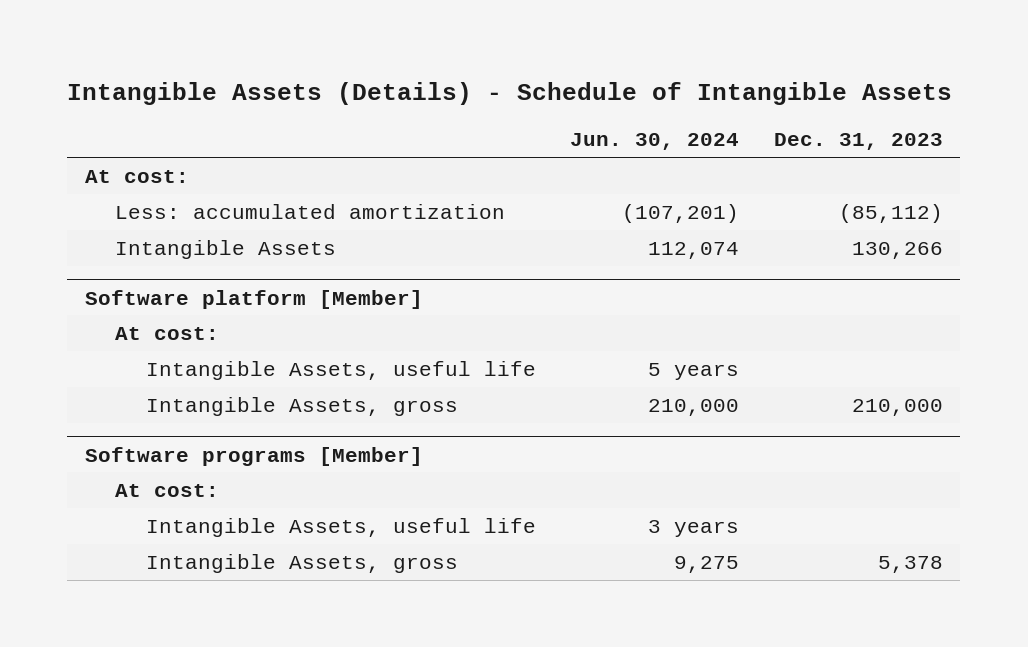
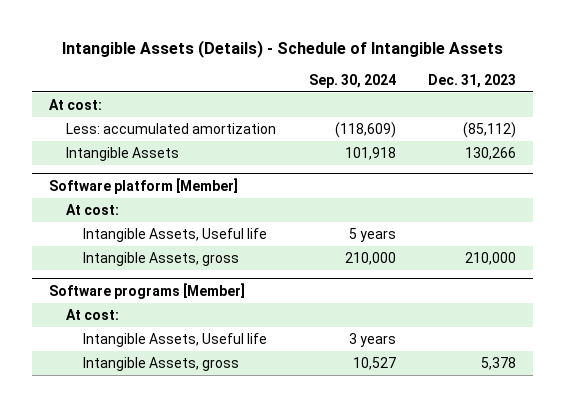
[570,133,740,151] Jun. 30, 2024 -> none
none -> [308,73,396,88] Sep. 30, 2024
[145,360,536,380] Intangible Assets, useful life -> [82,228,267,243] Intangible Assets, Useful life
[145,517,536,537] Intangible Assets, useful life -> [82,333,267,348] Intangible Assets, Useful life

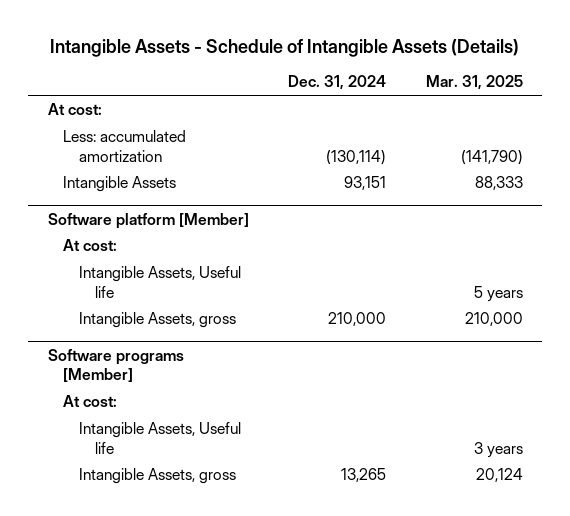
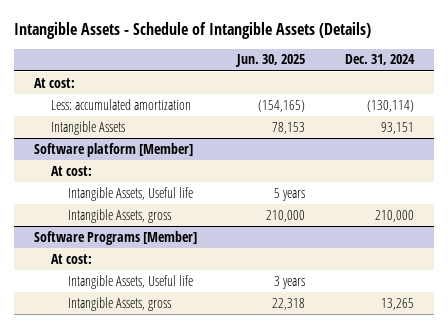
[425,75,523,91] Mar. 31, 2025 -> none
none -> [235,54,306,68] Jun. 30, 2025
[47,348,184,383] Software programs [Member] -> [34,230,198,245] Software Programs [Member]

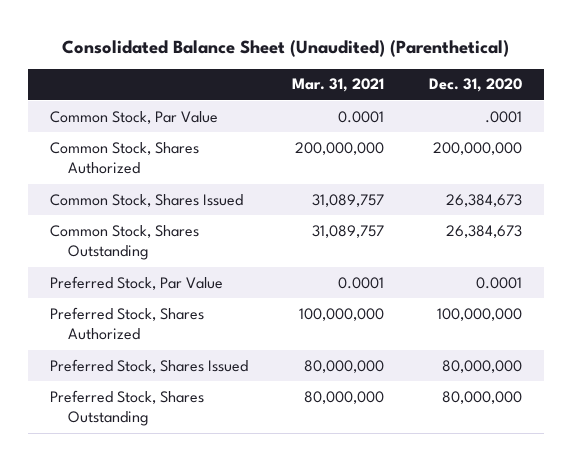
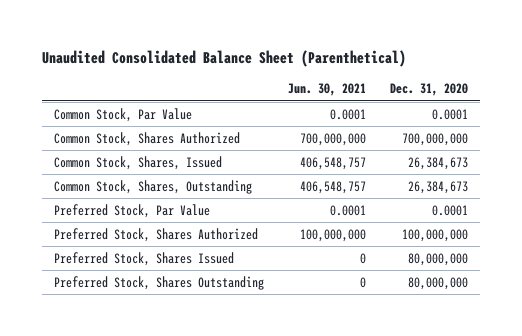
[61,39,509,57] Consolidated Balance Sheet (Unaudited) (Parenthetical) -> [42,49,407,67] Unaudited Consolidated Balance Sheet (Parenthetical)
[292,78,385,93] Mar. 31, 2021 -> none
none -> [287,83,366,97] Jun. 30, 2021
[484,110,522,123] .0001 -> [431,108,468,120] 0.0001
[432,141,522,155] 200,000,000 -> [401,132,468,146] 700,000,000
[49,193,243,207] Common Stock, Shares Issued -> [54,155,223,170] Common Stock, Shares, Issued
[49,224,199,261] Common Stock, Shares Outstanding -> [54,179,253,194] Common Stock, Shares, Outstanding

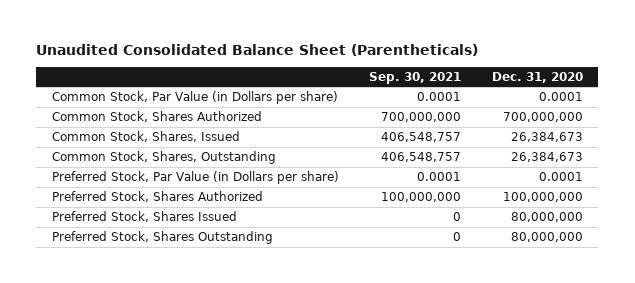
[42,49,407,67] Unaudited Consolidated Balance Sheet (Parenthetical) -> [36,43,479,56] Unaudited Consolidated Balance Sheet (Parentheticals)
[287,83,366,97] Jun. 30, 2021 -> none
none -> [369,71,462,84] Sep. 30, 2021
[54,107,193,122] Common Stock, Par Value -> [51,91,338,105] Common Stock, Par Value (in Dollars per share)
[54,203,211,218] Preferred Stock, Par Value -> [51,171,339,185] Preferred Stock, Par Value (in Dollars per share)

